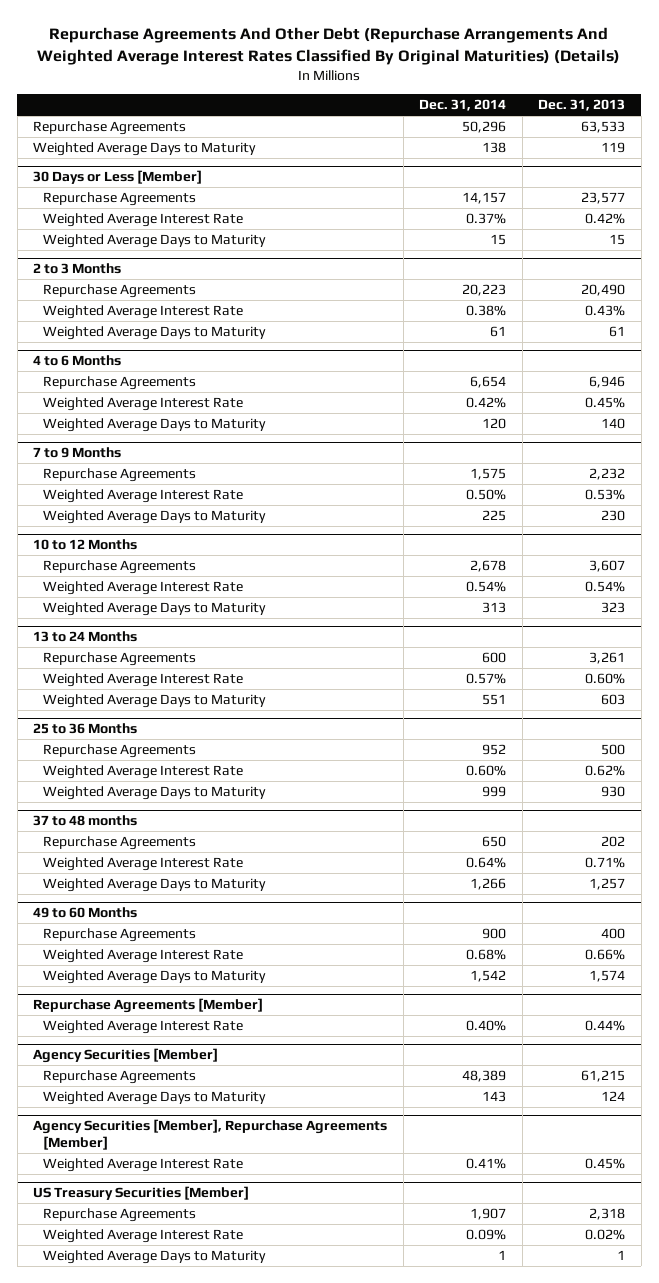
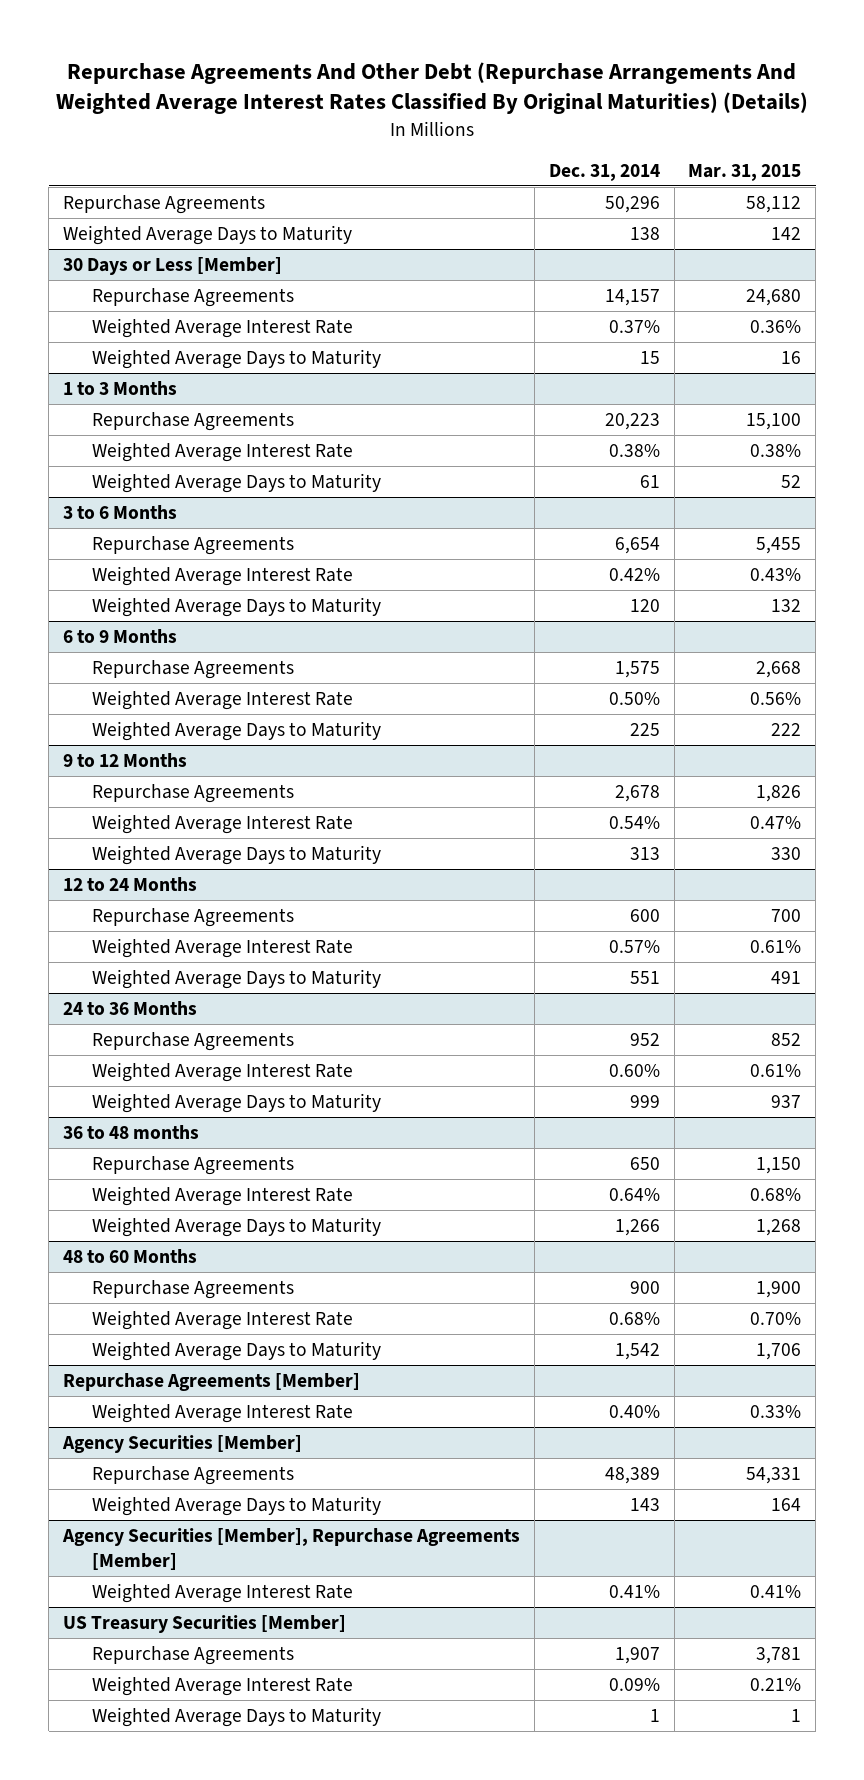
[538,99,626,112] Dec. 31, 2013 -> none
none -> [688,164,802,182] Mar. 31, 2015
[33,263,122,275] 2 to 3 Months -> [63,380,178,395] 1 to 3 Months
[33,355,122,367] 4 to 6 Months -> [63,504,178,519] 3 to 6 Months
[33,447,122,459] 7 to 9 Months -> [63,628,178,643] 6 to 9 Months
[33,539,138,551] 10 to 12 Months -> [63,752,188,767] 9 to 12 Months
[33,631,138,643] 13 to 24 Months -> [63,876,198,891] 12 to 24 Months
[33,723,138,735] 25 to 36 Months -> [63,1000,198,1015] 24 to 36 Months
[33,815,138,827] 37 to 48 months -> [63,1124,200,1139] 36 to 48 months
[33,907,138,919] 49 to 60 Months -> [63,1248,198,1263] 48 to 60 Months

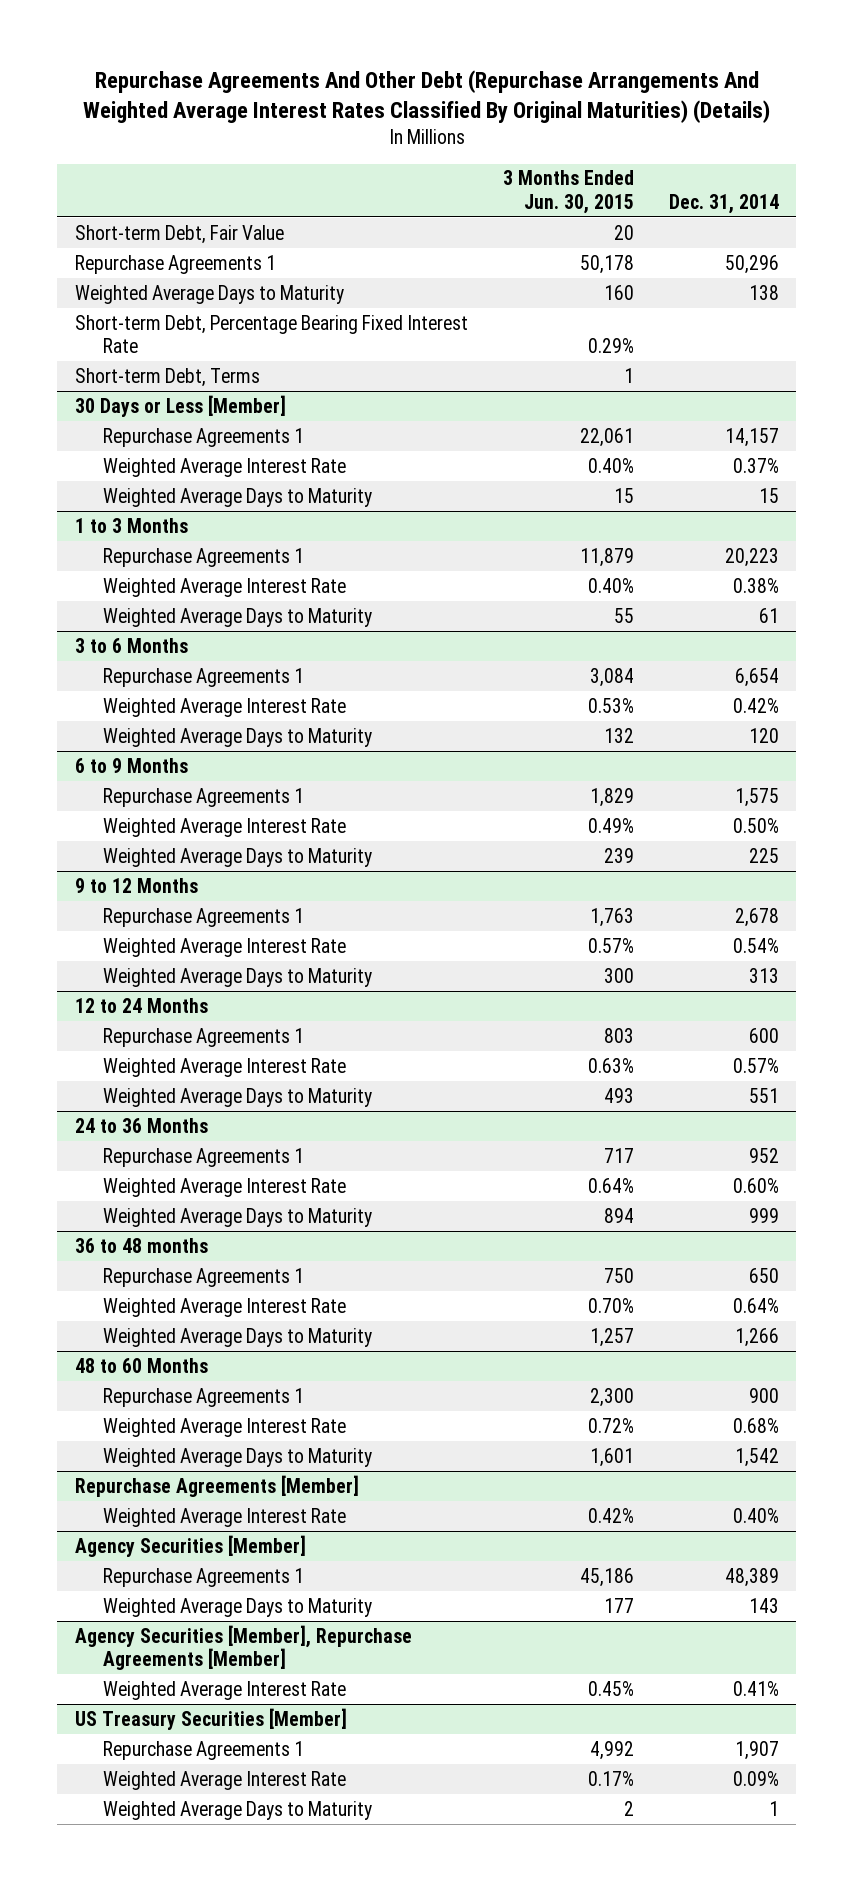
[688,164,802,182] Mar. 31, 2015 -> none
none -> [502,170,634,214] 3 Months Ended Jun. 30, 2015
none -> [74,224,284,244] Short-term Debt, Fair Value
[63,194,266,214] Repurchase Agreements -> [74,254,276,274] Repurchase Agreements 1
none -> [74,314,468,354] Short-term Debt, Percentage Bearing Fixed Interest Rate
none -> [74,367,260,387] Short-term Debt, Terms
[92,287,295,307] Repurchase Agreements -> [102,427,304,447] Repurchase Agreements 1
[92,411,295,431] Repurchase Agreements -> [102,547,304,567] Repurchase Agreements 1
[92,535,295,555] Repurchase Agreements -> [102,667,304,687] Repurchase Agreements 1
[92,659,295,679] Repurchase Agreements -> [102,787,304,807] Repurchase Agreements 1
[92,783,295,803] Repurchase Agreements -> [102,907,304,927] Repurchase Agreements 1
[92,907,295,927] Repurchase Agreements -> [102,1027,304,1047] Repurchase Agreements 1
[92,1031,295,1051] Repurchase Agreements -> [102,1147,304,1167] Repurchase Agreements 1
[92,1155,295,1175] Repurchase Agreements -> [102,1267,304,1287] Repurchase Agreements 1
[92,1279,295,1299] Repurchase Agreements -> [102,1387,304,1407] Repurchase Agreements 1
[92,1465,295,1485] Repurchase Agreements -> [102,1567,304,1587] Repurchase Agreements 1
[92,1645,295,1665] Repurchase Agreements -> [102,1740,304,1760] Repurchase Agreements 1

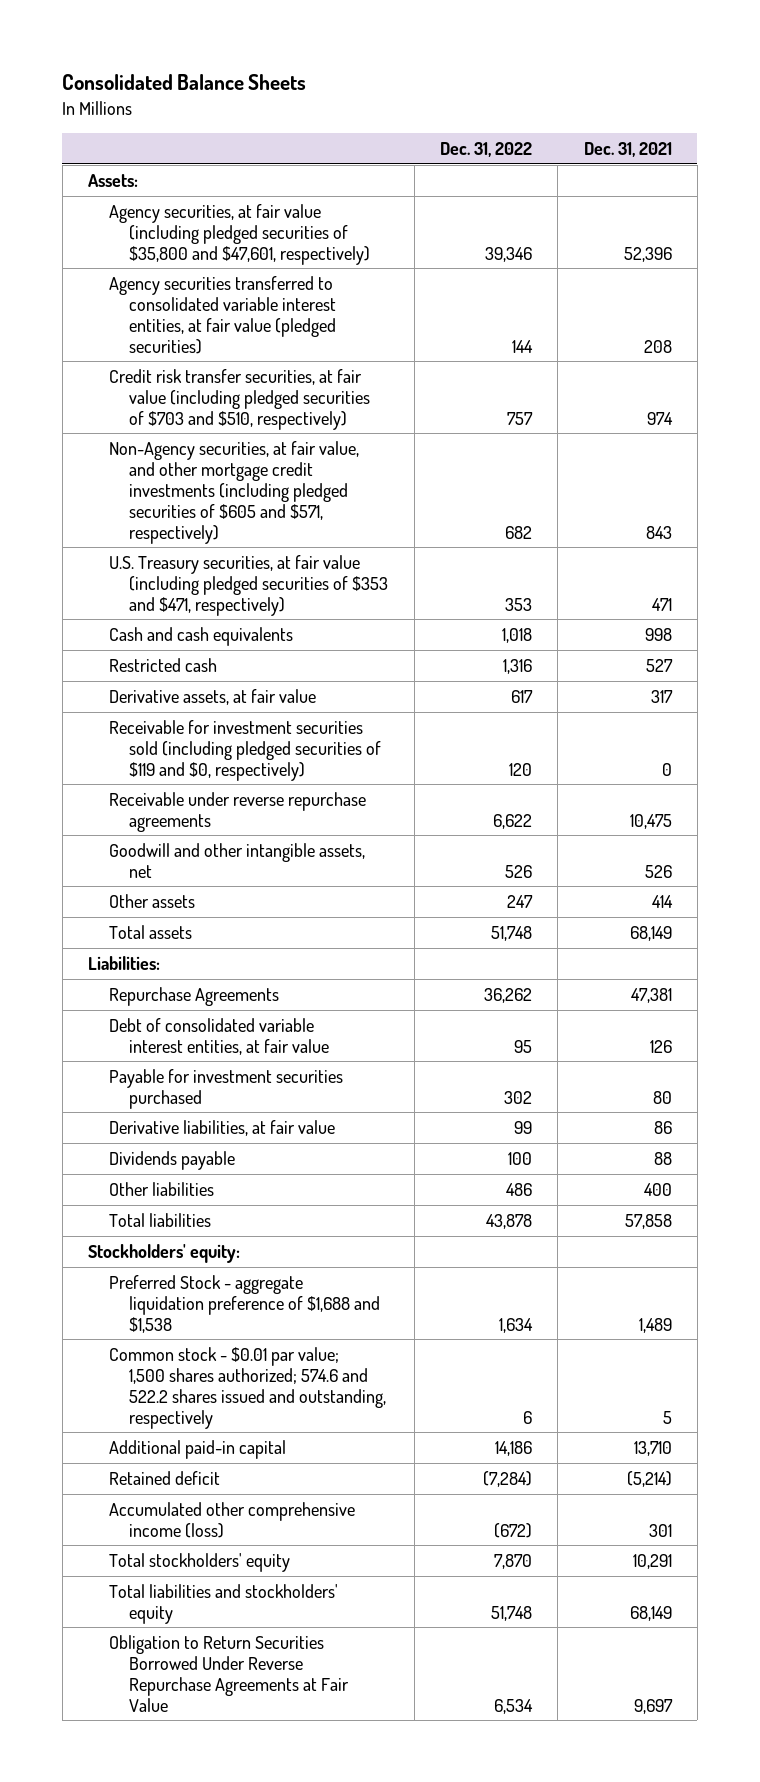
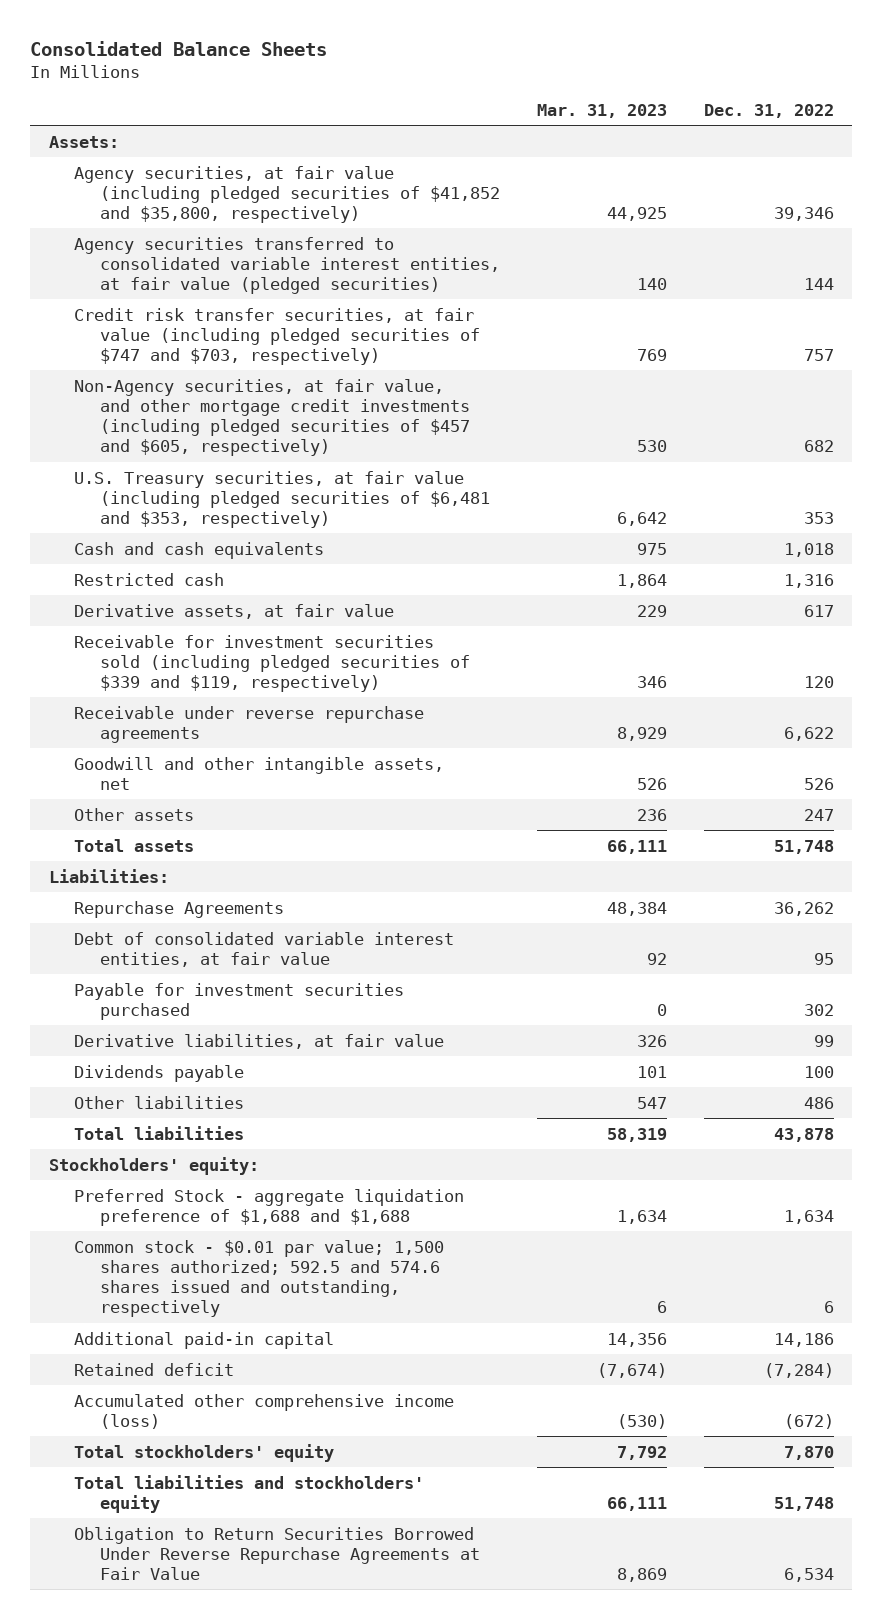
[583,142,672,158] Dec. 31, 2021 -> none
none -> [536,103,667,118] Mar. 31, 2023
[108,203,371,265] Agency securities, at fair value (including pledged securities of $35,800 and $47,601, respectively) -> [74,165,501,223] Agency securities, at fair value (including pledged securities of $41,852 and $35,800, respectively)
[108,368,371,430] Credit risk transfer securities, at fair value (including pledged securities of $703 and $510, respectively) -> [74,307,481,365] Credit risk transfer securities, at fair value (including pledged securities of $747 and $703, respectively)
[108,440,359,544] Non-Agency securities, at fair value, and other mortgage credit investments (including pledged securities of $605 and $571, respectively) -> [74,378,471,456] Non-Agency securities, at fair value, and other mortgage credit investments (including pledged securities of $457 and $605, respectively)
[108,554,389,616] U.S. Treasury securities, at fair value (including pledged securities of $353 and $471, respectively) -> [74,470,491,528] U.S. Treasury securities, at fair value (including pledged securities of $6,481 and $353, respectively)
[108,719,382,781] Receivable for investment securities sold (including pledged securities of $119 and $0, respectively) -> [74,634,471,692] Receivable for investment securities sold (including pledged securities of $339 and $119, respectively)
[108,1274,381,1333] Preferred Stock - aggregate liquidation preference of $1,688 and $1,538 -> [74,1188,465,1226] Preferred Stock - aggregate liquidation preference of $1,688 and $1,688
[108,1346,387,1429] Common stock - $0.01 par value; 1,500 shares authorized; 574.6 and 522.2 shares issued and outstanding, respectively -> [74,1239,445,1317] Common stock - $0.01 par value; 1,500 shares authorized; 592.5 and 574.6 shares issued and outstanding, respectively

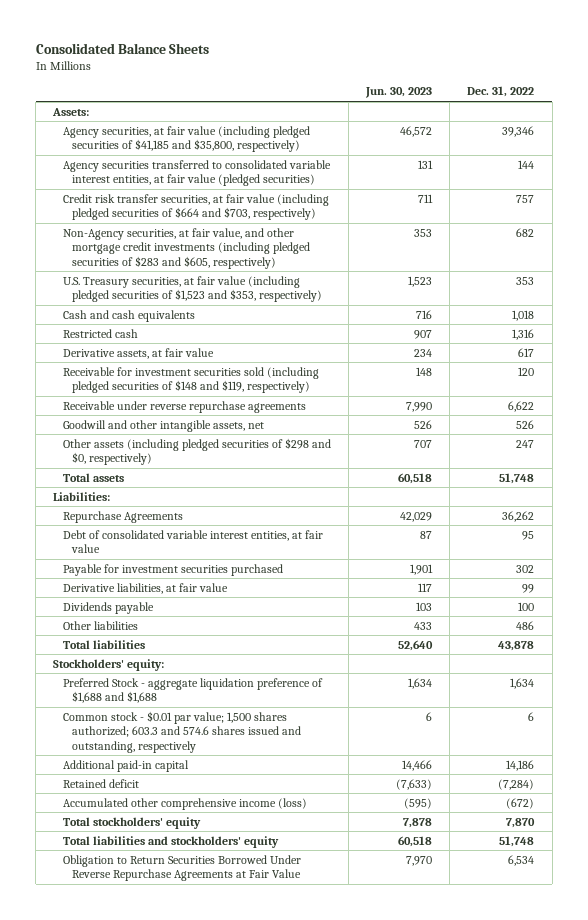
[536,103,667,118] Mar. 31, 2023 -> none
none -> [365,87,433,99] Jun. 30, 2023
[74,165,501,223] Agency securities, at fair value (including pledged securities of $41,852 and $35,800, respectively) -> [62,125,310,153] Agency securities, at fair value (including pledged securities of $41,185 and $35,800, respectively)
[74,307,481,365] Credit risk transfer securities, at fair value (including pledged securities of $747 and $703, respectively) -> [62,193,329,221] Credit risk transfer securities, at fair value (including pledged securities of $664 and $703, respectively)
[74,378,471,456] Non-Agency securities, at fair value, and other mortgage credit investments (including pledged securities of $457 and $605, respectively) -> [62,227,311,269] Non-Agency securities, at fair value, and other mortgage credit investments (including pledged securities of $283 and $605, respectively)
[74,470,491,528] U.S. Treasury securities, at fair value (including pledged securities of $6,481 and $353, respectively) -> [62,275,323,303] U.S. Treasury securities, at fair value (including pledged securities of $1,523 and $353, respectively)
[74,634,471,692] Receivable for investment securities sold (including pledged securities of $339 and $119, respectively) -> [62,366,319,394] Receivable for investment securities sold (including pledged securities of $148 and $119, respectively)
[74,807,195,821] Other assets -> [62,437,331,466] Other assets (including pledged securities of $298 and $0, respectively)
[74,1239,445,1317] Common stock - $0.01 par value; 1,500 shares authorized; 592.5 and 574.6 shares issued and outstanding, respectively -> [62,710,302,753] Common stock - $0.01 par value; 1,500 shares authorized; 603.3 and 574.6 shares issued and outstanding, respectively

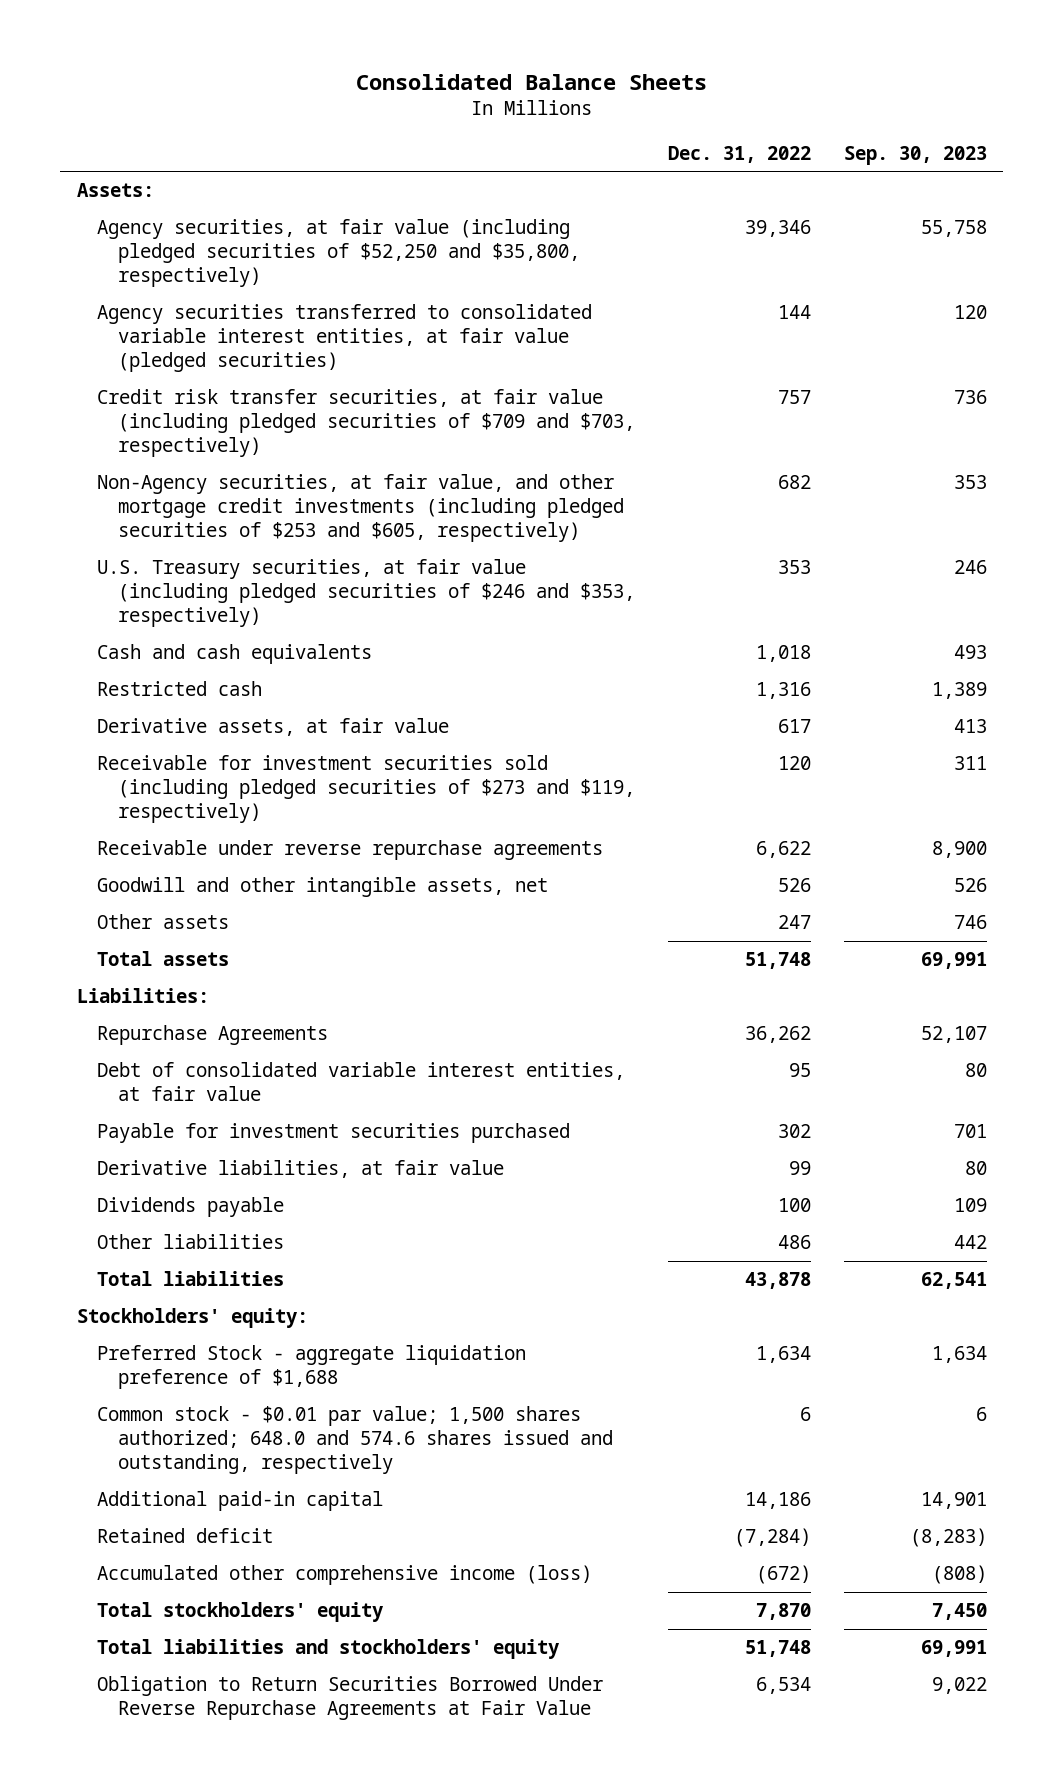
[365,87,433,99] Jun. 30, 2023 -> none
none -> [843,145,987,165] Sep. 30, 2023
[62,125,310,153] Agency securities, at fair value (including pledged securities of $41,185 and $35,800, respectively) -> [97,219,581,288] Agency securities, at fair value (including pledged securities of $52,250 and $35,800, respectively)
[62,193,329,221] Credit risk transfer securities, at fair value (including pledged securities of $664 and $703, respectively) -> [97,389,636,458] Credit risk transfer securities, at fair value (including pledged securities of $709 and $703, respectively)
[62,227,311,269] Non-Agency securities, at fair value, and other mortgage credit investments (including pledged securities of $283 and $605, respectively) -> [97,474,625,543] Non-Agency securities, at fair value, and other mortgage credit investments (including pledged securities of $253 and $605, respectively)
[62,275,323,303] U.S. Treasury securities, at fair value (including pledged securities of $1,523 and $353, respectively) -> [97,559,636,628] U.S. Treasury securities, at fair value (including pledged securities of $246 and $353, respectively)
[62,366,319,394] Receivable for investment securities sold (including pledged securities of $148 and $119, respectively) -> [97,755,636,824] Receivable for investment securities sold (including pledged securities of $273 and $119, respectively)
[62,437,331,466] Other assets (including pledged securities of $298 and $0, respectively) -> [97,914,230,930] Other assets
[62,677,323,704] Preferred Stock - aggregate liquidation preference of $1,688 and $1,688 -> [97,1345,527,1390] Preferred Stock - aggregate liquidation preference of $1,688
[62,710,302,753] Common stock - $0.01 par value; 1,500 shares authorized; 603.3 and 574.6 shares issued and outstanding, respectively -> [97,1406,614,1475] Common stock - $0.01 par value; 1,500 shares authorized; 648.0 and 574.6 shares issued and outstanding, respectively

